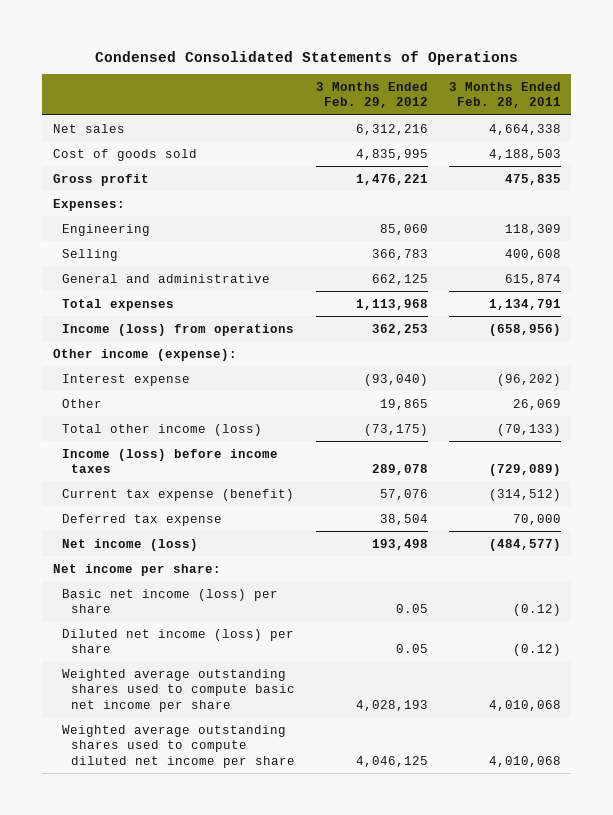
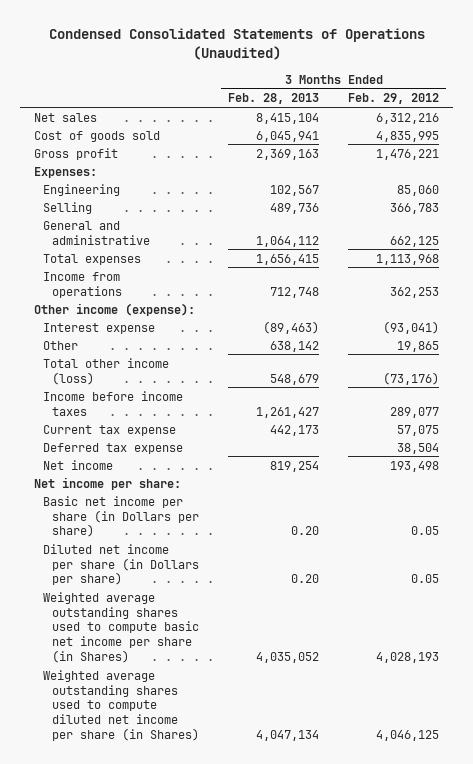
[94,50,518,65] Condensed Consolidated Statements of Operations -> [48,27,425,60] Condensed Consolidated Statements of Operations (Unaudited)
[448,81,561,109] 3 Months Ended Feb. 28, 2011 -> none
none -> [228,93,320,105] Feb. 28, 2013
[61,323,294,336] Income (loss) from operations -> [43,271,123,298] Income from operations
[363,373,428,386] (93,040) -> [382,320,439,334] (93,041)
[363,423,428,436] (73,175) -> [382,371,439,385] (73,176)
[61,448,278,474] Income (loss) before income taxes -> [43,390,184,416] Income before income taxes
[371,464,428,476] 289,078 -> [389,406,439,418] 289,077
[61,488,294,501] Current tax expense (benefit) -> [43,424,177,436] Current tax expense
[379,488,428,500] 57,076 -> [396,424,439,436] 57,075
[61,538,198,551] Net income (loss) -> [43,459,114,470] Net income
[61,588,278,614] Basic net income (loss) per share -> [43,495,200,538] Basic net income per share (in Dollars per share)
[61,628,294,654] Diluted net income (loss) per share -> [43,543,200,586] Diluted net income per share (in Dollars per share)
[61,668,295,712] Weighted average outstanding shares used to compute basic net income per share -> [43,591,200,664] Weighted average outstanding shares used to compute basic net income per share (in Shares)
[61,724,295,768] Weighted average outstanding shares used to compute diluted net income per share -> [43,669,200,742] Weighted average outstanding shares used to compute diluted net income per share (in Shares)

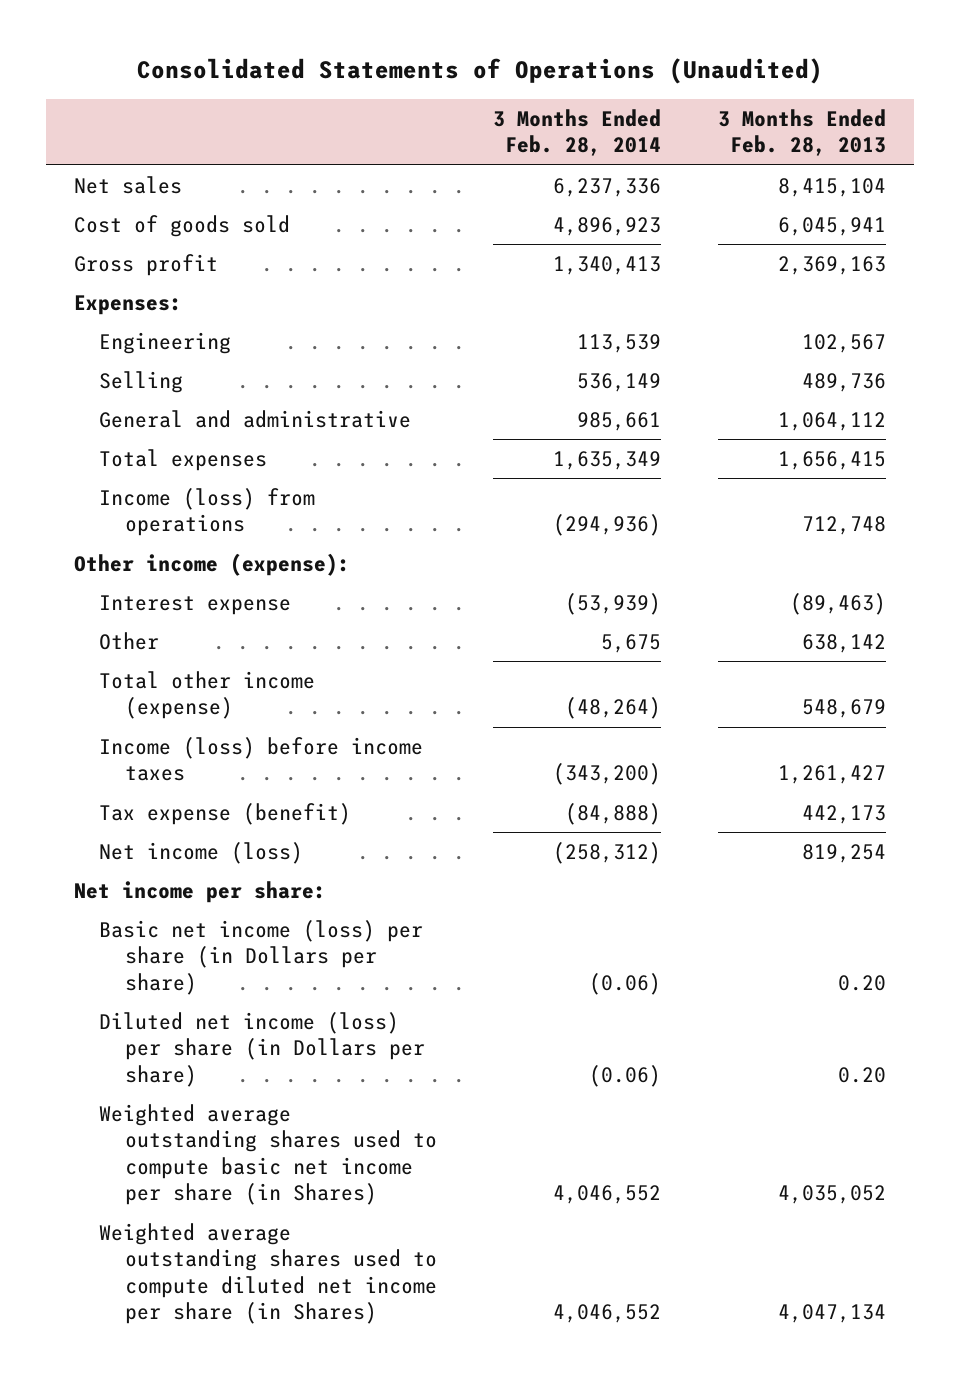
[48,27,425,60] Condensed Consolidated Statements of Operations (Unaudited) -> [136,58,823,85] Consolidated Statements of Operations (Unaudited)
[347,93,439,105] Feb. 29, 2012 -> none
none -> [493,108,662,157] 3 Months Ended Feb. 28, 2014
[43,271,123,298] Income from operations -> [99,487,316,537] Income (loss) from operations
[43,442,184,454] Deferred tax expense -> none
[43,357,170,385] Total other income (loss) -> [99,670,316,720] Total other income (expense)
[43,390,184,416] Income before income taxes -> [99,736,424,782] Income (loss) before income taxes
[43,424,177,436] Current tax expense -> [99,802,352,825] Tax expense (benefit)
[43,459,114,470] Net income -> [99,841,304,864] Net income (loss)
[43,495,200,538] Basic net income per share (in Dollars per share) -> [99,919,424,995] Basic net income (loss) per share (in Dollars per share)
[43,543,200,586] Diluted net income per share (in Dollars per share) -> [99,1011,425,1087] Diluted net income (loss) per share (in Dollars per share)

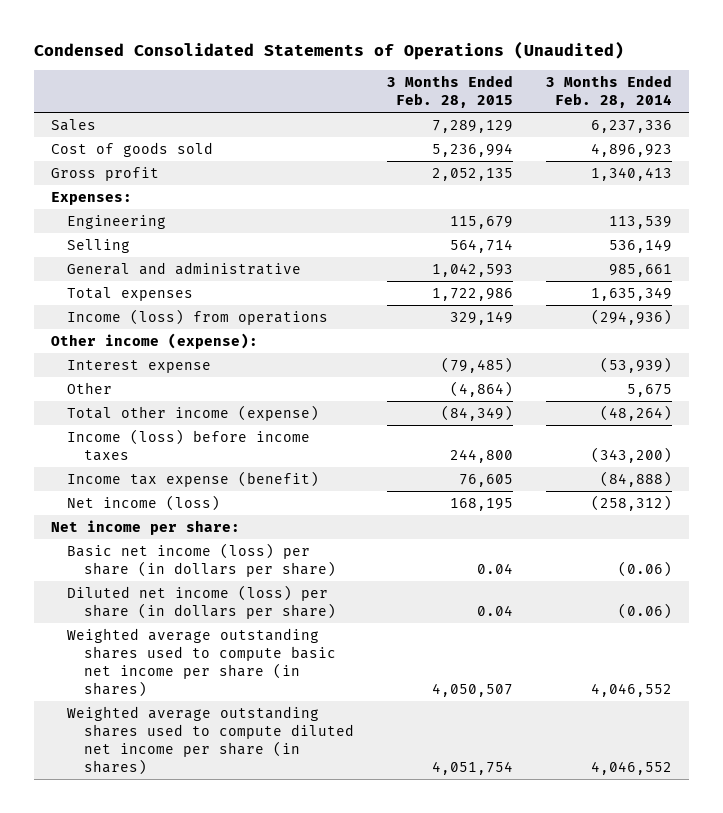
[136,58,823,85] Consolidated Statements of Operations (Unaudited) -> [34,40,625,60] Condensed Consolidated Statements of Operations (Unaudited)
[717,108,886,157] 3 Months Ended Feb. 28, 2013 -> none
none -> [386,74,513,108] 3 Months Ended Feb. 28, 2015
[73,175,182,194] Net sales -> [50,119,96,132] Sales
[99,802,352,825] Tax expense (benefit) -> [67,471,320,488] Income tax expense (benefit)
[99,919,424,995] Basic net income (loss) per share (in Dollars per share) -> [67,543,336,578] Basic net income (loss) per share (in dollars per share)
[99,1011,425,1087] Diluted net income (loss) per share (in Dollars per share) -> [67,585,336,620] Diluted net income (loss) per share (in dollars per share)
[99,1103,437,1206] Weighted average outstanding shares used to compute basic net income per share (in Shares) -> [67,628,336,698] Weighted average outstanding shares used to compute basic net income per share (in shares)
[99,1222,437,1325] Weighted average outstanding shares used to compute diluted net income per share (in Shares) -> [67,706,354,776] Weighted average outstanding shares used to compute diluted net income per share (in shares)

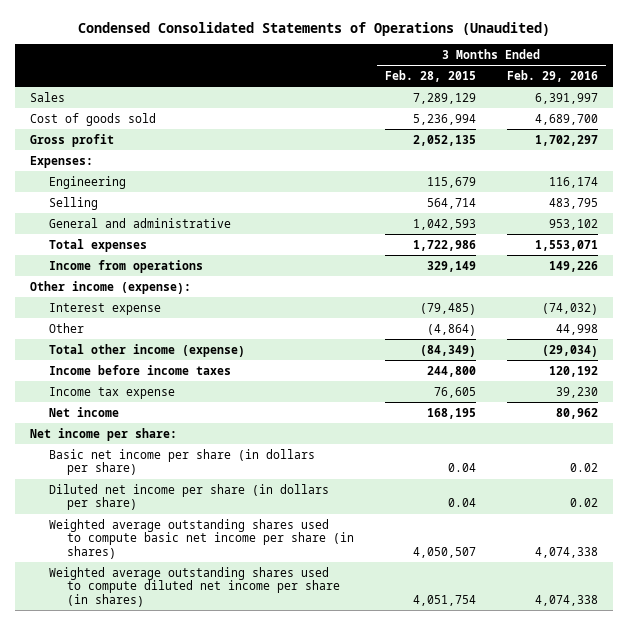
[546,74,673,108] 3 Months Ended Feb. 28, 2014 -> none
none -> [506,70,598,83] Feb. 29, 2016
[67,309,329,326] Income (loss) from operations -> [48,259,203,273] Income from operations
[67,429,311,462] Income (loss) before income taxes -> [48,364,231,375] Income before income taxes
[67,471,320,488] Income tax expense (benefit) -> [48,386,175,399] Income tax expense
[67,495,221,512] Net income (loss) -> [48,406,119,417] Net income
[67,543,336,578] Basic net income (loss) per share (in dollars per share) -> [48,448,315,476] Basic net income per share (in dollars per share)
[67,585,336,620] Diluted net income (loss) per share (in dollars per share) -> [48,483,329,511] Diluted net income per share (in dollars per share)

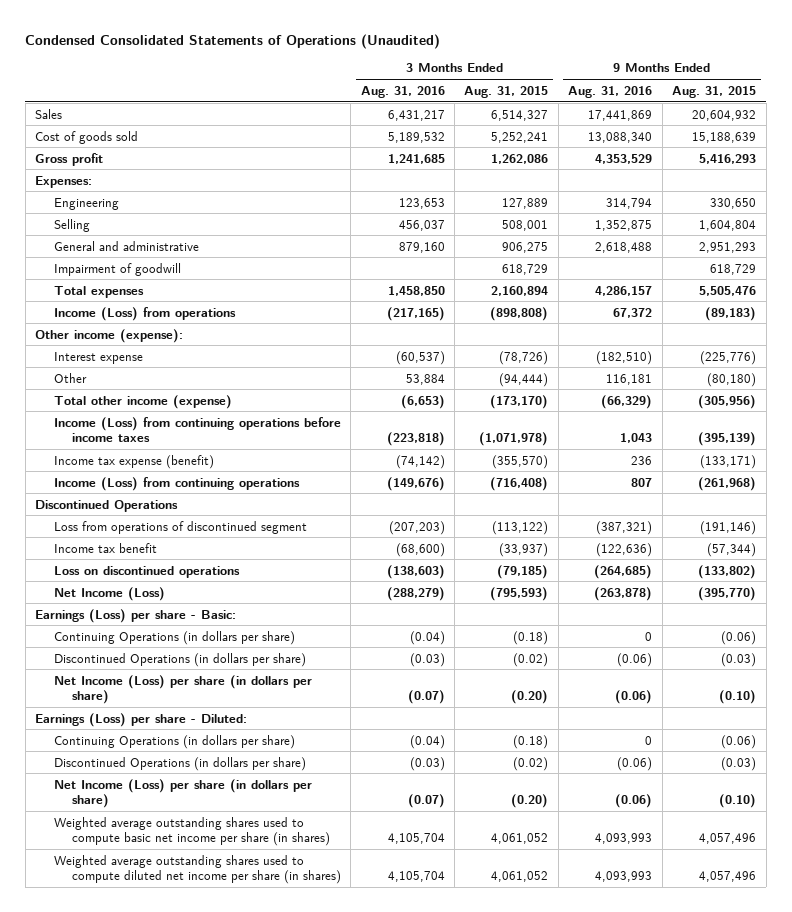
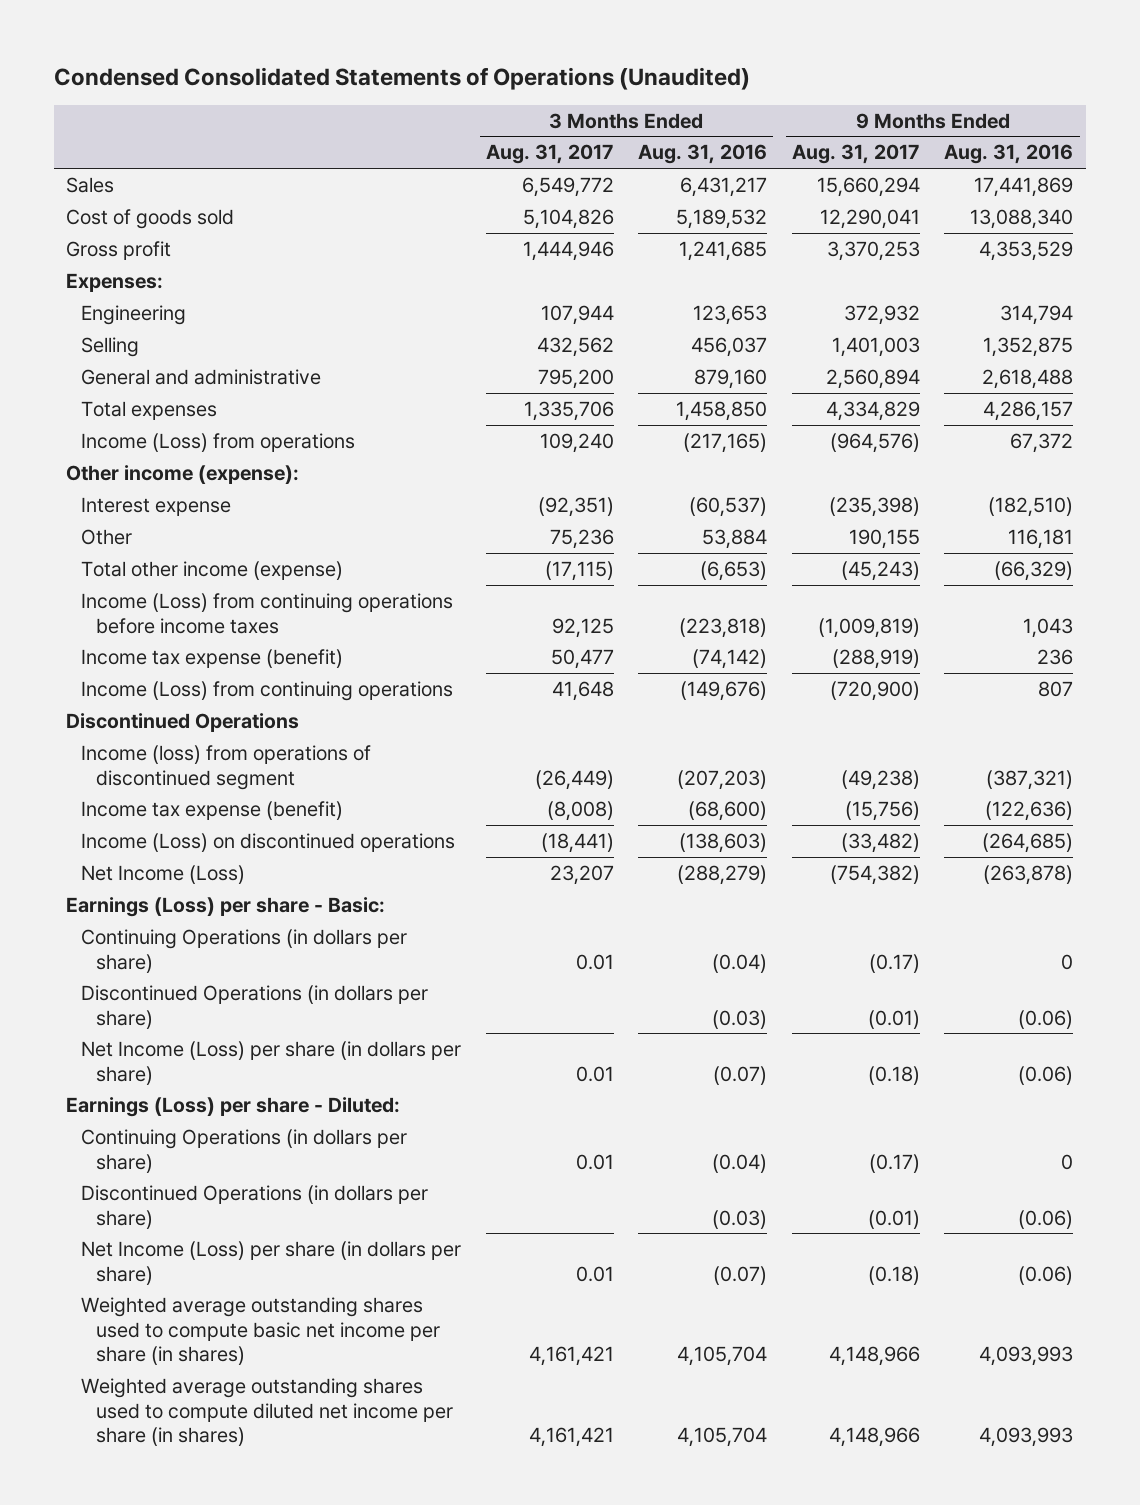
[464,85,549,98] Aug. 31, 2015 -> none
[672,85,757,98] Aug. 31, 2015 -> none
none -> [485,144,614,165] Aug. 31, 2017
none -> [791,144,920,165] Aug. 31, 2017
[53,262,181,276] Impairment of goodwill -> none
[53,520,307,534] Loss from operations of discontinued segment -> [81,744,372,790] Income (loss) from operations of discontinued segment
[53,542,157,553] Income tax benefit -> [81,800,344,820] Income tax expense (benefit)
[53,565,240,578] Loss on discontinued operations -> [81,832,456,852] Income (Loss) on discontinued operations

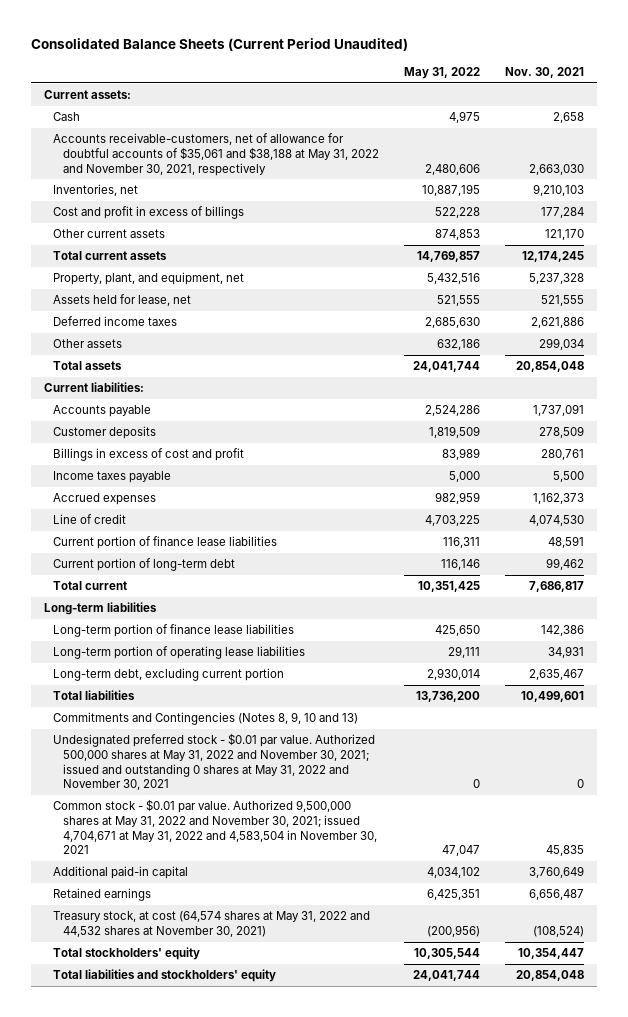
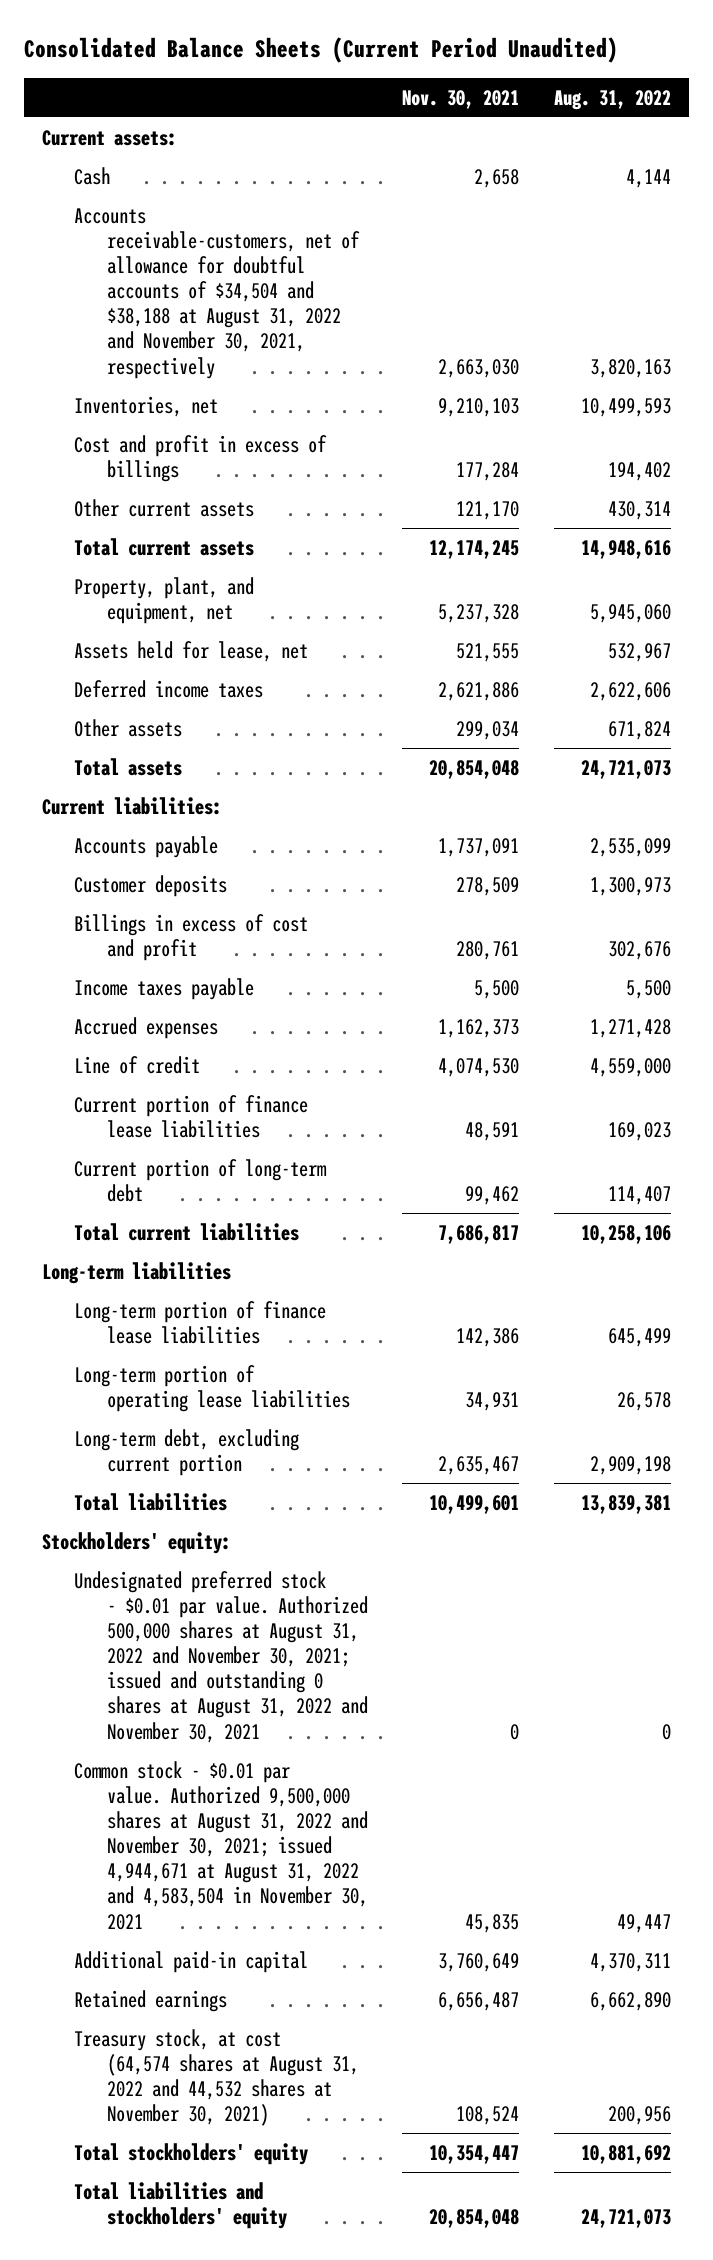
[404,67,481,80] May 31, 2022 -> none
none -> [554,89,672,110] Aug. 31, 2022
[53,133,380,176] Accounts receivable-customers, net of allowance for doubtful accounts of $35,061 and $38,188 at May 31, 2022 and November 30, 2021, respectively -> [74,207,360,379] Accounts receivable-customers, net of allowance for doubtful accounts of $34,504 and $38,188 at August 31, 2022 and November 30, 2021, respectively
[53,581,128,591] Total current -> [74,1222,300,1241] Total current liabilities
[53,712,359,726] Commitments and Contingencies (Notes 8, 9, 10 and 13) -> none
none -> [41,1531,231,1554] Stockholders' equity:
[53,733,376,791] Undesignated preferred stock - $0.01 par value. Authorized 500,000 shares at May 31, 2022 and November 30, 2021; issued and outstanding 0 shares at May 31, 2022 and November 30, 2021 -> [74,1570,368,1743] Undesignated preferred stock - $0.01 par value. Authorized 500,000 shares at August 31, 2022 and November 30, 2021; issued and outstanding 0 shares at August 31, 2022 and November 30, 2021
[53,799,378,855] Common stock - $0.01 par value. Authorized 9,500,000 shares at May 31, 2022 and November 30, 2021; issued 4,704,671 at May 31, 2022 and 4,583,504 in November 30, 2021 -> [74,1760,368,1930] Common stock - $0.01 par value. Authorized 9,500,000 shares at August 31, 2022 and November 30, 2021; issued 4,944,671 at August 31, 2022 and 4,583,504 in November 30, 2021
[53,911,371,937] Treasury stock, at cost (64,574 shares at May 31, 2022 and 44,532 shares at November 30, 2021) -> [74,2028,359,2127] Treasury stock, at cost (64,574 shares at August 31, 2022 and 44,532 shares at November 30, 2021)
[533,925,585,937] (108,524) -> [456,2106,520,2126] 108,524

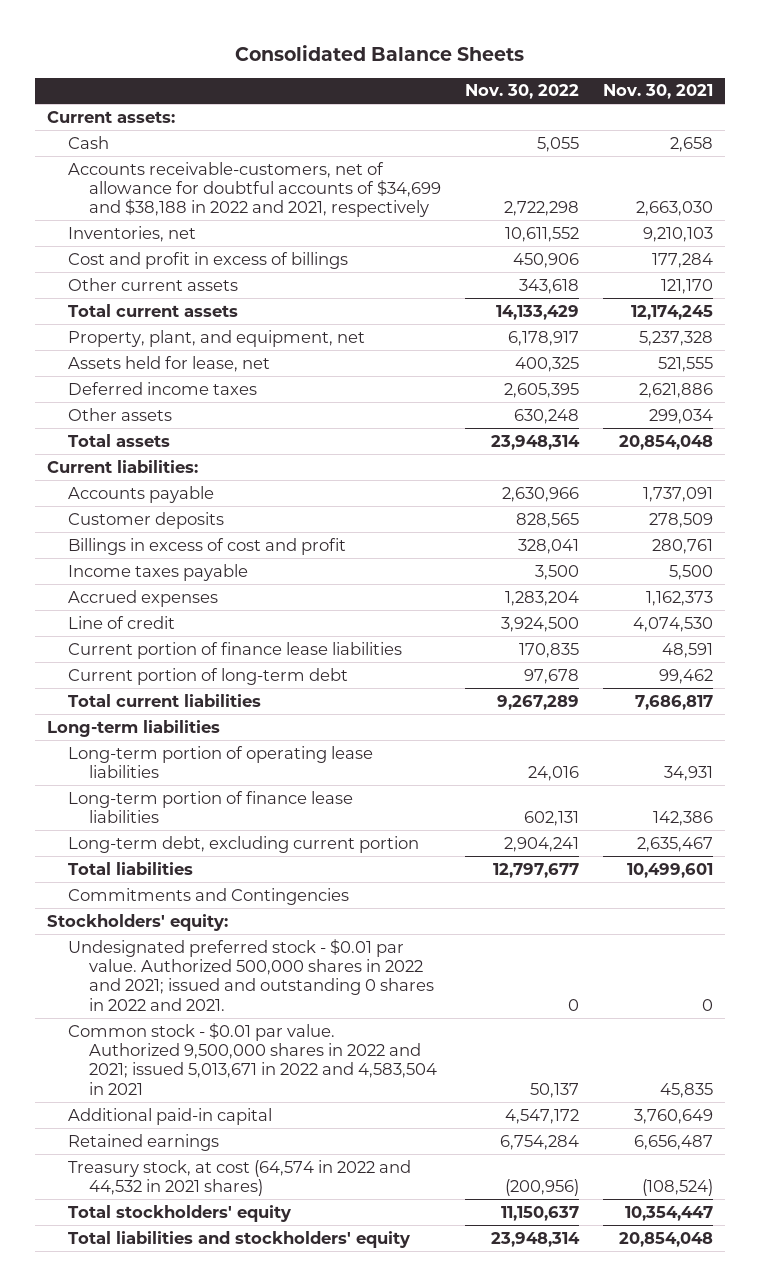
[24,36,619,63] Consolidated Balance Sheets (Current Period Unaudited) -> [235,44,525,61] Consolidated Balance Sheets
[554,89,672,110] Aug. 31, 2022 -> none
none -> [465,84,580,100] Nov. 30, 2022
[74,207,360,379] Accounts receivable-customers, net of allowance for doubtful accounts of $34,504 and $38,188 at August 31, 2022 and November 30, 2021, respectively -> [68,161,442,218] Accounts receivable-customers, net of allowance for doubtful accounts of $34,699 and $38,188 in 2022 and 2021, respectively
[74,1300,327,1344] Long-term portion of finance lease liabilities -> [68,790,354,823] Long-term portion of finance lease liabilities
none -> [68,887,350,905] Commitments and Contingencies
[74,1570,368,1743] Undesignated preferred stock - $0.01 par value. Authorized 500,000 shares at August 31, 2022 and November 30, 2021; issued and outstanding 0 shares at August 31, 2022 and November 30, 2021 -> [68,938,435,1011] Undesignated preferred stock - $0.01 par value. Authorized 500,000 shares in 2022 and 2021; issued and outstanding 0 shares in 2022 and 2021.
[74,1760,368,1930] Common stock - $0.01 par value. Authorized 9,500,000 shares at August 31, 2022 and November 30, 2021; issued 4,944,671 at August 31, 2022 and 4,583,504 in November 30, 2021 -> [68,1022,438,1095] Common stock - $0.01 par value. Authorized 9,500,000 shares in 2022 and 2021; issued 5,013,671 in 2022 and 4,583,504 in 2021
[74,2028,359,2127] Treasury stock, at cost (64,574 shares at August 31, 2022 and 44,532 shares at November 30, 2021) -> [68,1159,412,1196] Treasury stock, at cost (64,574 in 2022 and 44,532 in 2021 shares)
[456,2106,520,2126] 108,524 -> [642,1178,714,1196] (108,524)

